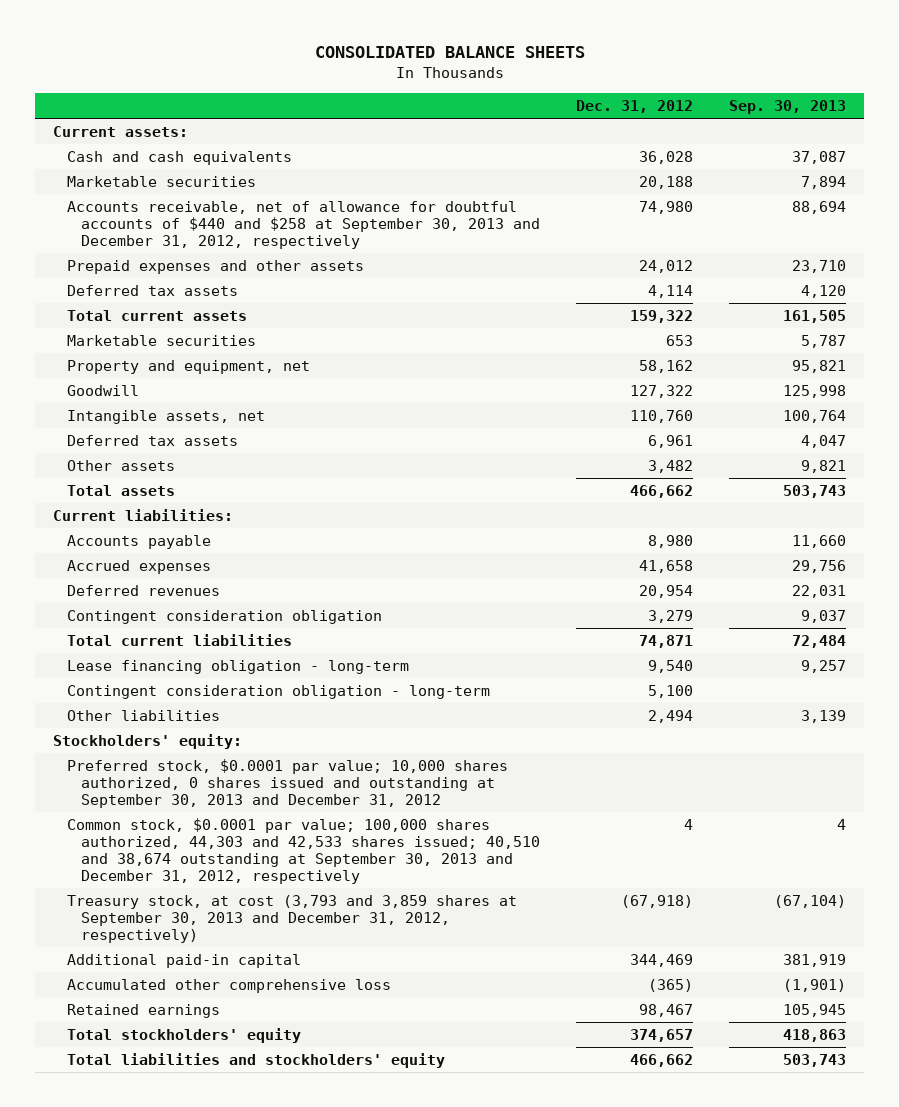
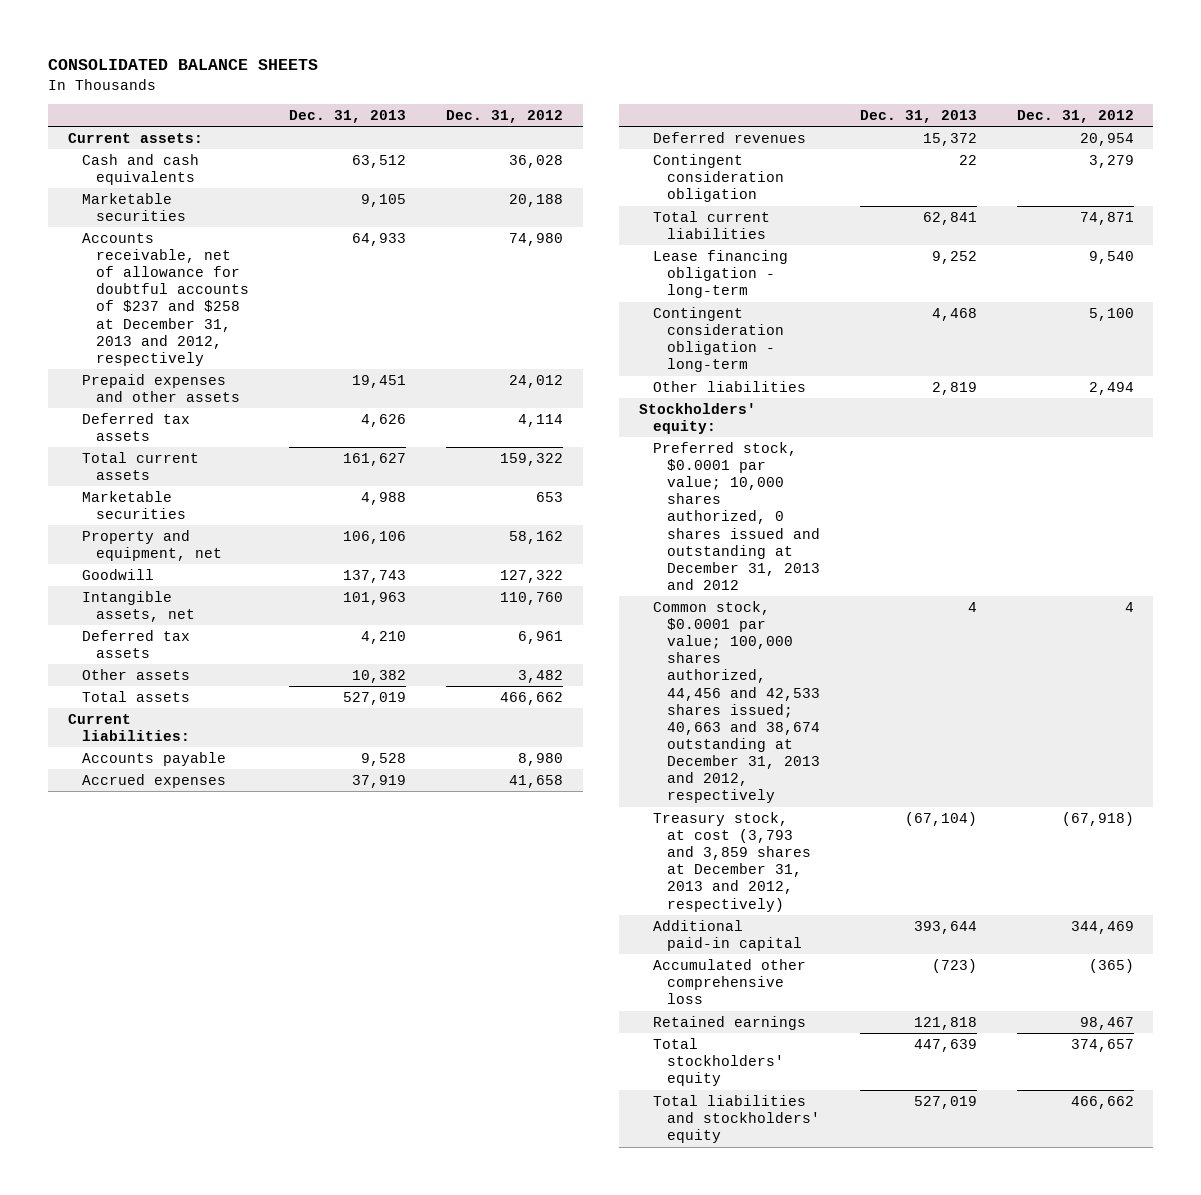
[729,100,847,115] Sep. 30, 2013 -> none
none -> [288,110,406,124] Dec. 31, 2013
[67,200,540,250] Accounts receivable, net of allowance for doubtful accounts of $440 and $258 at September 30, 2013 and December 31, 2012, respectively -> [81,232,250,366] Accounts receivable, net of allowance for doubtful accounts of $237 and $258 at December 31, 2013 and 2012, respectively
[67,758,509,809] Preferred stock, $0.0001 par value; 10,000 shares authorized, 0 shares issued and outstanding at September 30, 2013 and December 31, 2012 -> [652,441,820,591] Preferred stock, $0.0001 par value; 10,000 shares authorized, 0 shares issued and outstanding at December 31, 2013 and 2012
[67,817,540,885] Common stock, $0.0001 par value; 100,000 shares authorized, 44,303 and 42,533 shares issued; 40,510 and 38,674 outstanding at September 30, 2013 and December 31, 2012, respectively -> [652,600,820,804] Common stock, $0.0001 par value; 100,000 shares authorized, 44,456 and 42,533 shares issued; 40,663 and 38,674 outstanding at December 31, 2013 and 2012, respectively
[67,894,518,944] Treasury stock, at cost (3,793 and 3,859 shares at September 30, 2013 and December 31, 2012, respectively) -> [652,811,811,912] Treasury stock, at cost (3,793 and 3,859 shares at December 31, 2013 and 2012, respectively)

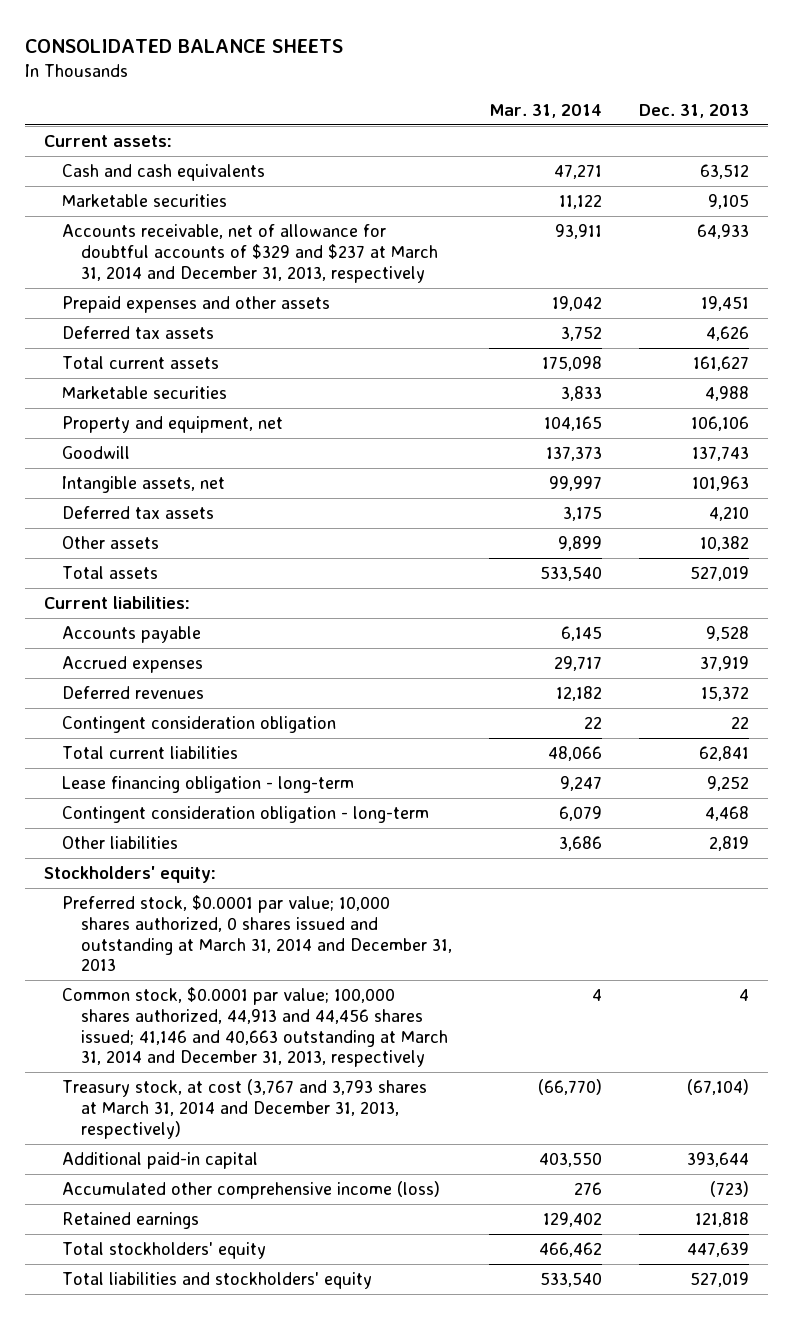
[445,110,563,124] Dec. 31, 2012 -> none
none -> [488,103,602,118] Mar. 31, 2014
[81,232,250,366] Accounts receivable, net of allowance for doubtful accounts of $237 and $258 at December 31, 2013 and 2012, respectively -> [62,224,438,283] Accounts receivable, net of allowance for doubtful accounts of $329 and $237 at March 31, 2014 and December 31, 2013, respectively
[652,441,820,591] Preferred stock, $0.0001 par value; 10,000 shares authorized, 0 shares issued and outstanding at December 31, 2013 and 2012 -> [62,895,452,972] Preferred stock, $0.0001 par value; 10,000 shares authorized, 0 shares issued and outstanding at March 31, 2014 and December 31, 2013
[652,600,820,804] Common stock, $0.0001 par value; 100,000 shares authorized, 44,456 and 42,533 shares issued; 40,663 and 38,674 outstanding at December 31, 2013 and 2012, respectively -> [62,987,448,1068] Common stock, $0.0001 par value; 100,000 shares authorized, 44,913 and 44,456 shares issued; 41,146 and 40,663 outstanding at March 31, 2014 and December 31, 2013, respectively
[652,811,811,912] Treasury stock, at cost (3,793 and 3,859 shares at December 31, 2013 and 2012, respectively) -> [62,1079,428,1139] Treasury stock, at cost (3,767 and 3,793 shares at March 31, 2014 and December 31, 2013, respectively)
[652,958,806,1005] Accumulated other comprehensive loss -> [62,1181,441,1200] Accumulated other comprehensive income (loss)

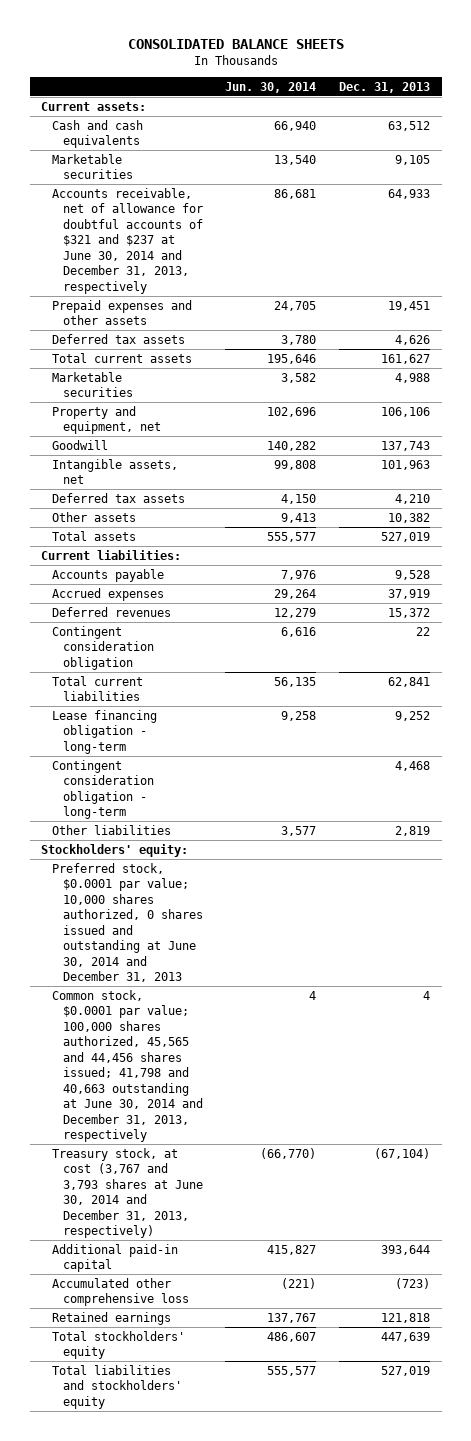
[488,103,602,118] Mar. 31, 2014 -> none
none -> [225,81,317,93] Jun. 30, 2014
[62,224,438,283] Accounts receivable, net of allowance for doubtful accounts of $329 and $237 at March 31, 2014 and December 31, 2013, respectively -> [51,187,203,294] Accounts receivable, net of allowance for doubtful accounts of $321 and $237 at June 30, 2014 and December 31, 2013, respectively
[62,895,452,972] Preferred stock, $0.0001 par value; 10,000 shares authorized, 0 shares issued and outstanding at March 31, 2014 and December 31, 2013 -> [51,862,203,983] Preferred stock, $0.0001 par value; 10,000 shares authorized, 0 shares issued and outstanding at June 30, 2014 and December 31, 2013
[62,987,448,1068] Common stock, $0.0001 par value; 100,000 shares authorized, 44,913 and 44,456 shares issued; 41,146 and 40,663 outstanding at March 31, 2014 and December 31, 2013, respectively -> [51,989,203,1143] Common stock, $0.0001 par value; 100,000 shares authorized, 45,565 and 44,456 shares issued; 41,798 and 40,663 outstanding at June 30, 2014 and December 31, 2013, respectively
[62,1079,428,1139] Treasury stock, at cost (3,767 and 3,793 shares at March 31, 2014 and December 31, 2013, respectively) -> [51,1147,203,1239] Treasury stock, at cost (3,767 and 3,793 shares at June 30, 2014 and December 31, 2013, respectively)
[62,1181,441,1200] Accumulated other comprehensive income (loss) -> [51,1277,189,1307] Accumulated other comprehensive loss

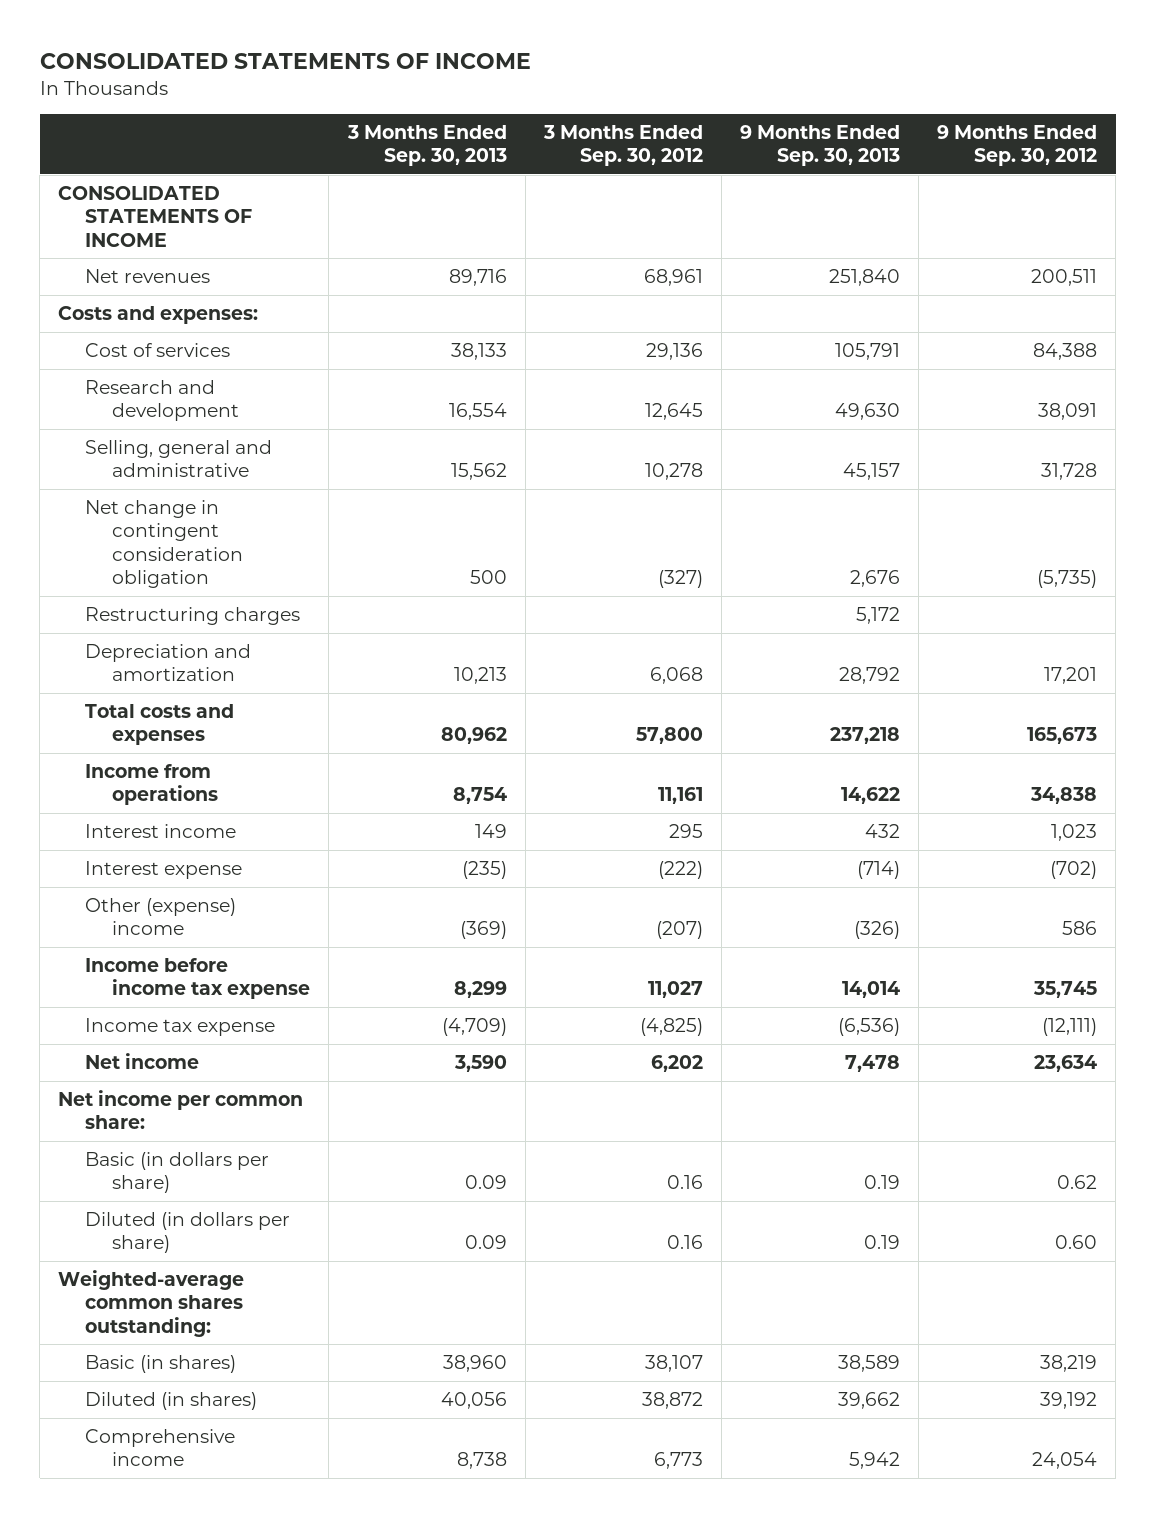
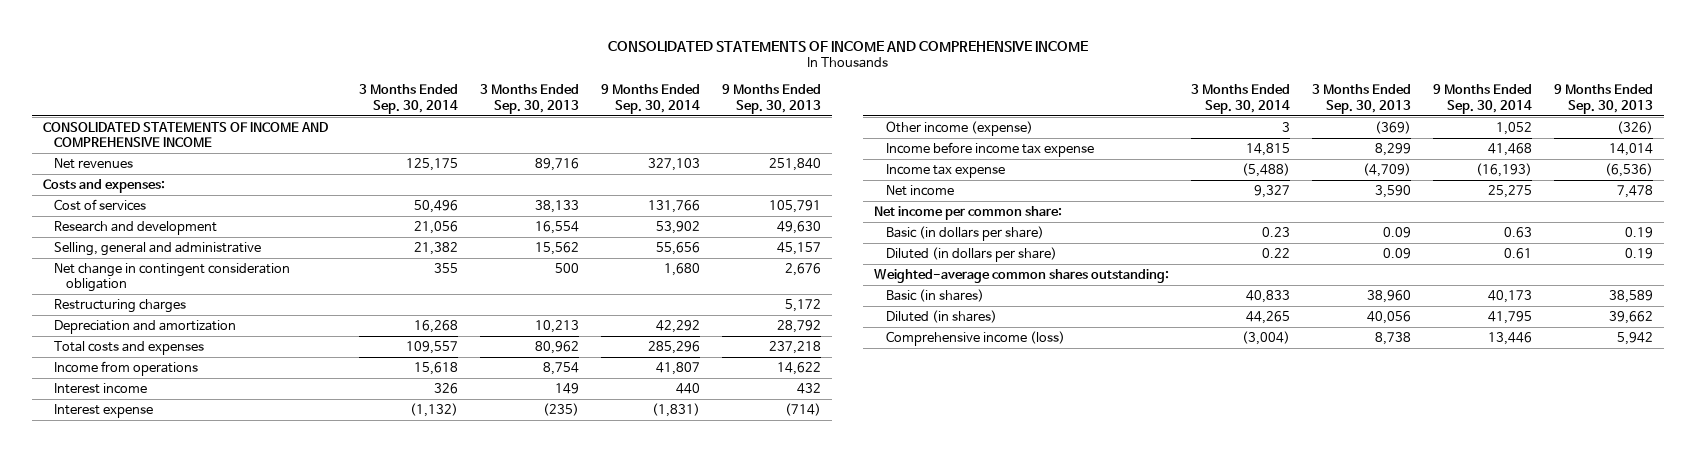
[39,53,531,70] CONSOLIDATED STATEMENTS OF INCOME -> [607,40,1088,52] CONSOLIDATED STATEMENTS OF INCOME AND COMPREHENSIVE INCOME
[542,125,703,167] 3 Months Ended Sep. 30, 2012 -> none
[936,125,1097,167] 9 Months Ended Sep. 30, 2012 -> none
none -> [359,84,459,114] 3 Months Ended Sep. 30, 2014
none -> [601,84,701,114] 9 Months Ended Sep. 30, 2014
[58,185,253,247] CONSOLIDATED STATEMENTS OF INCOME -> [42,121,328,148] CONSOLIDATED STATEMENTS OF INCOME AND COMPREHENSIVE INCOME
[85,897,237,936] Other (expense) income -> [885,120,1033,136] Other income (expense)
[85,1428,236,1467] Comprehensive income -> [885,330,1065,346] Comprehensive income (loss)

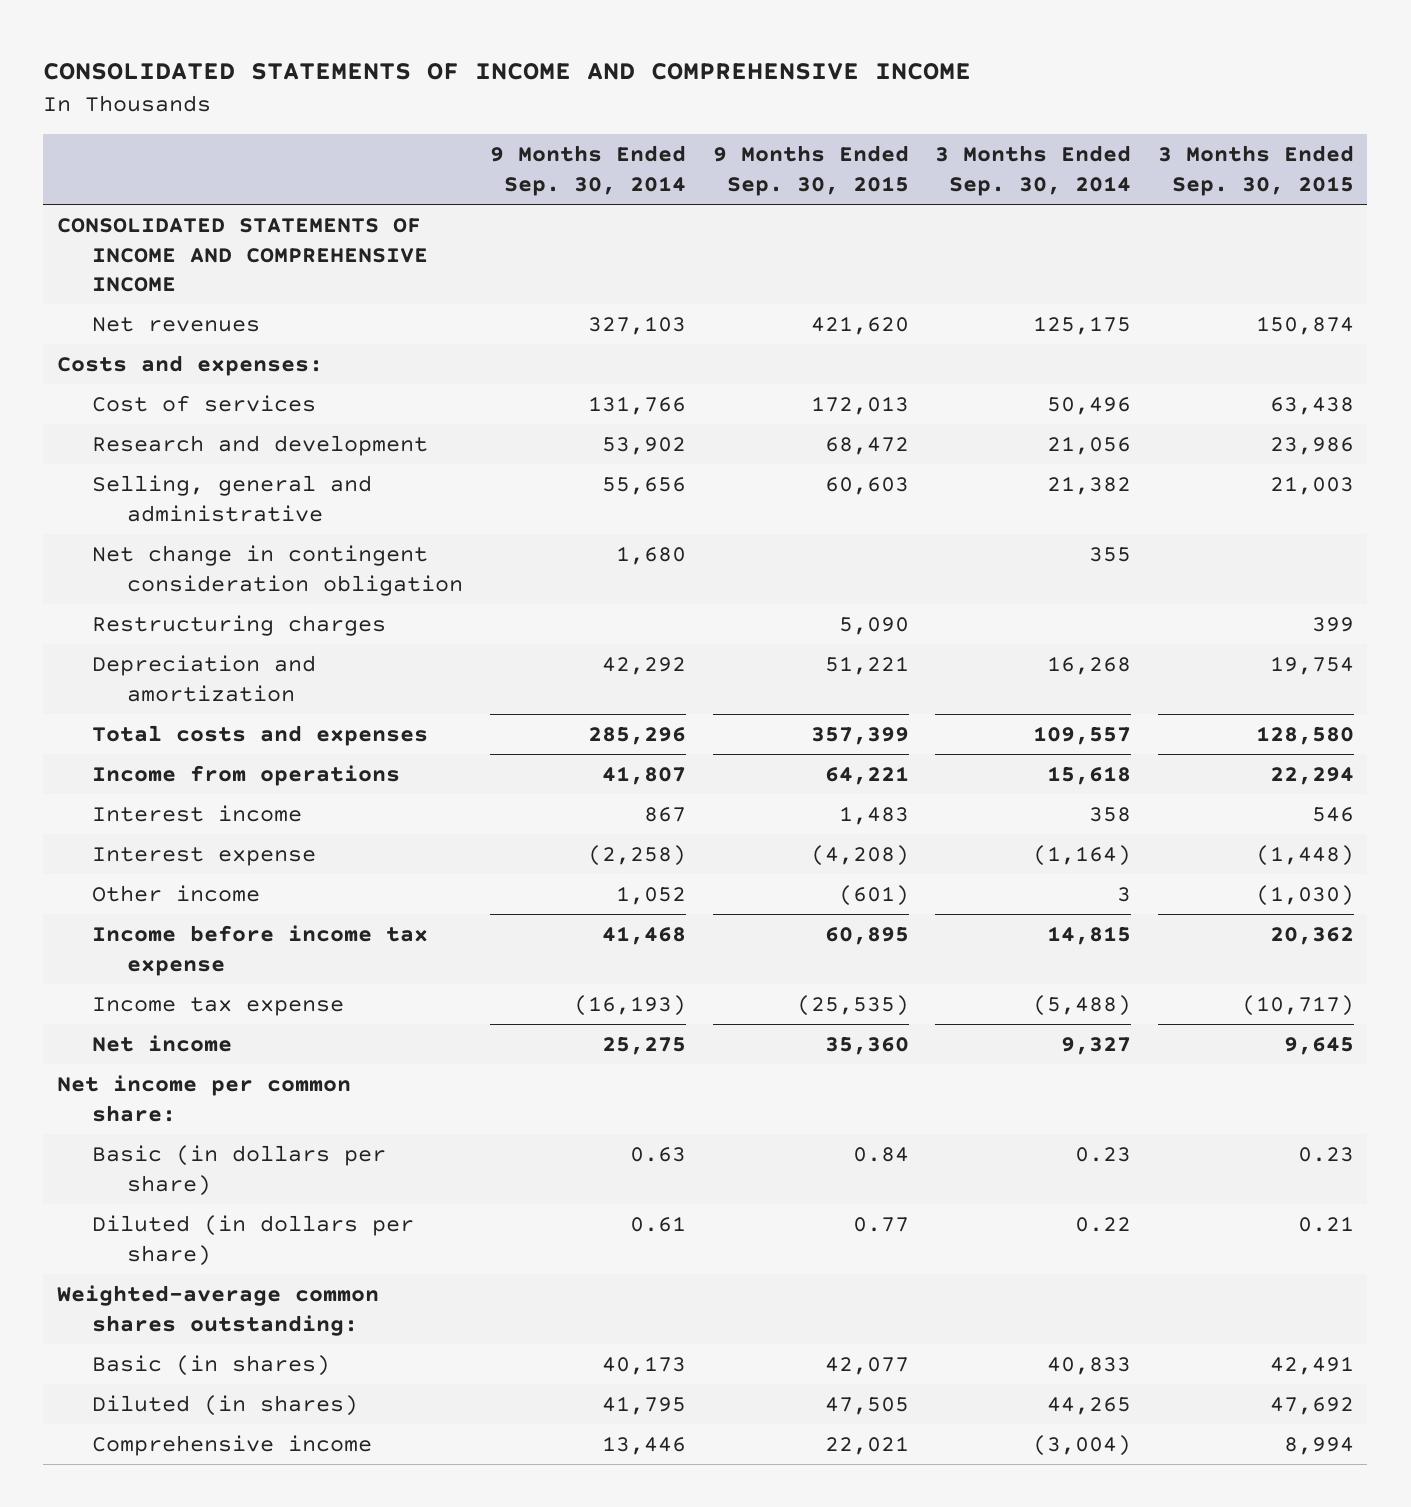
[480,84,580,114] 3 Months Ended Sep. 30, 2013 -> none
[722,84,822,114] 9 Months Ended Sep. 30, 2013 -> none
none -> [712,145,909,196] 9 Months Ended Sep. 30, 2015
none -> [1158,145,1355,196] 3 Months Ended Sep. 30, 2015
[434,382,459,394] 326 -> [1089,806,1132,822] 358
[676,382,701,394] 440 -> [643,806,686,822] 867
[410,402,459,417] (1,132) -> [1033,844,1132,866] (1,164)
[652,402,701,417] (1,831) -> [587,844,686,866] (2,258)
[885,120,1033,136] Other income (expense) -> [91,884,260,902] Other income
[885,330,1065,346] Comprehensive income (loss) -> [91,1434,372,1456] Comprehensive income

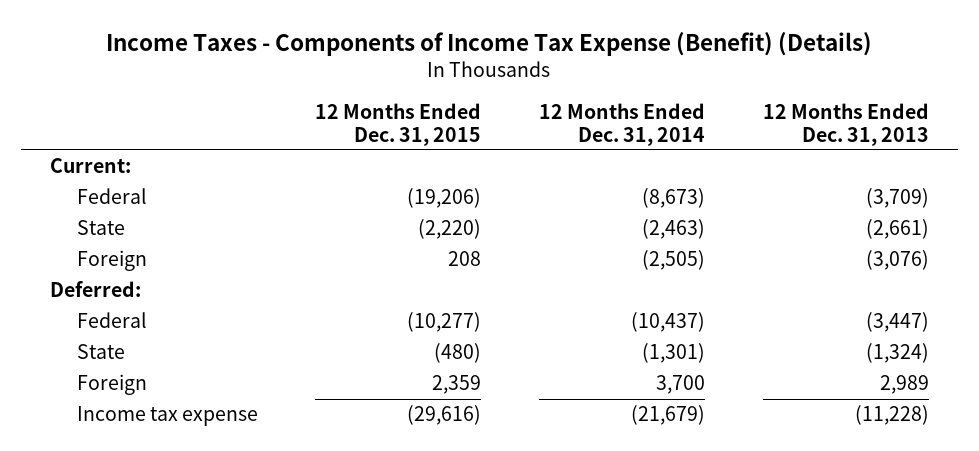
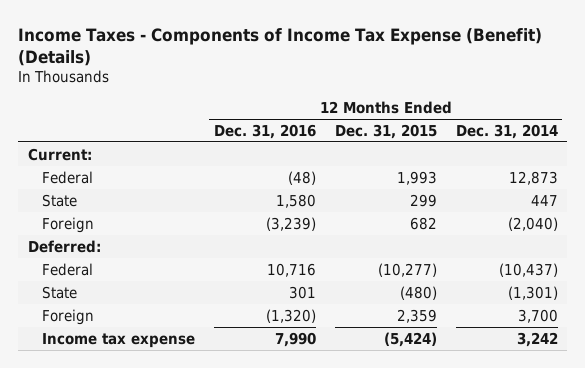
[762,103,929,146] 12 Months Ended Dec. 31, 2013 -> none
none -> [214,123,317,139] Dec. 31, 2016
[407,188,482,209] (19,206) -> [396,170,437,185] 1,993
[642,188,706,209] (8,673) -> [508,170,558,185] 12,873
[418,219,482,240] (2,220) -> [409,193,437,207] 299
[642,219,706,240] (2,463) -> [530,194,558,206] 447
[448,251,482,267] 208 -> [409,216,437,230] 682
[642,250,706,271] (2,505) -> [507,216,558,231] (2,040)
[407,405,482,426] (29,616) -> [383,331,437,347] (5,424)
[631,405,706,426] (21,679) -> [516,331,558,347] 3,242

